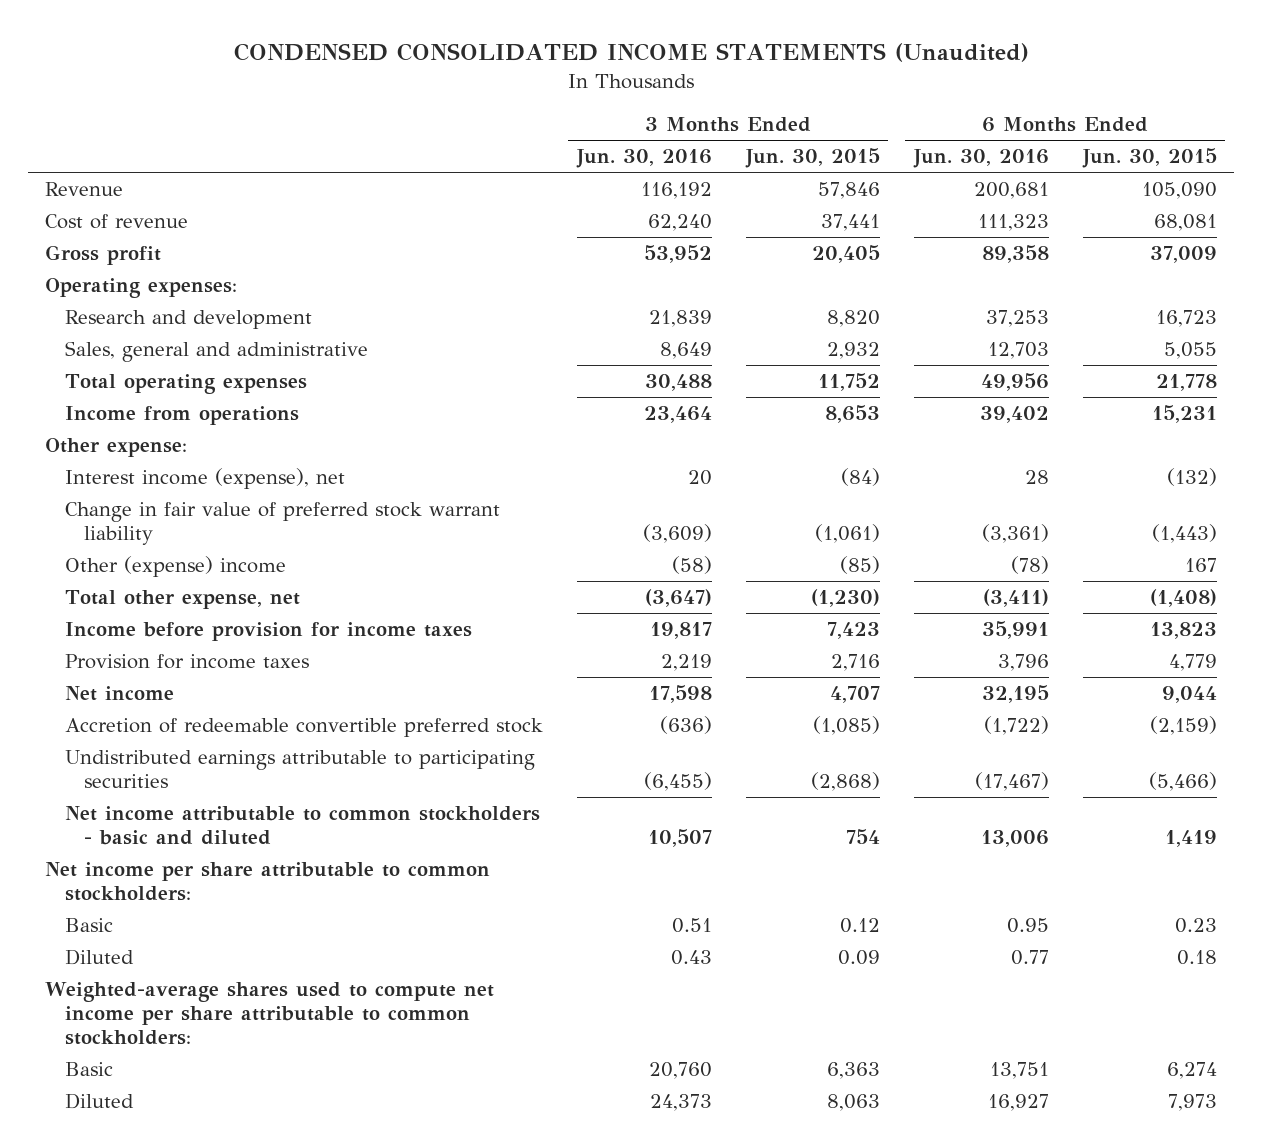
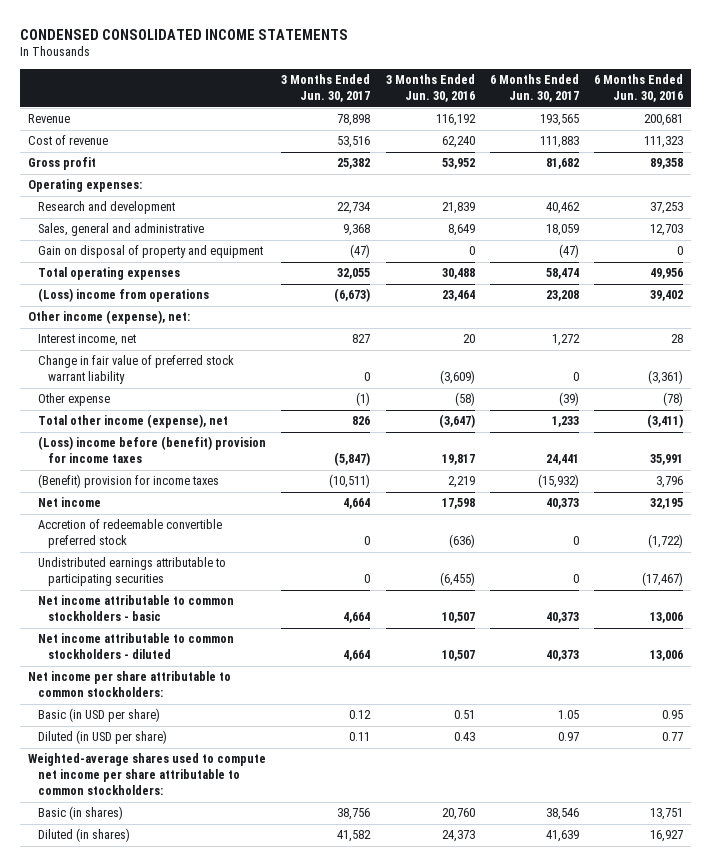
[233,43,1029,63] CONDENSED CONSOLIDATED INCOME STATEMENTS (Unaudited) -> [20,28,349,40] CONDENSED CONSOLIDATED INCOME STATEMENTS
[744,148,880,169] Jun. 30, 2015 -> none
[1081,148,1217,169] Jun. 30, 2015 -> none
none -> [281,74,371,103] 3 Months Ended Jun. 30, 2017
none -> [489,74,579,103] 6 Months Ended Jun. 30, 2017
none -> [38,245,264,259] Gain on disposal of property and equipment
[64,406,299,426] Income from operations -> [38,288,210,303] (Loss) income from operations
[45,438,188,458] Other expense: -> [28,310,191,325] Other income (expense), net:
[64,468,345,490] Interest income (expense), net -> [38,334,137,347] Interest income, net
[64,556,286,578] Other (expense) income -> [38,393,111,407] Other expense
[64,590,300,610] Total other expense, net -> [38,414,229,429] Total other income (expense), net
[64,622,472,642] Income before provision for income taxes -> [38,436,267,464] (Loss) income before (benefit) provision for income taxes
[64,654,309,670] Provision for income taxes -> [38,474,220,489] (Benefit) provision for income taxes
[64,806,540,846] Net income attributable to common stockholders - basic and diluted -> [38,595,235,622] Net income attributable to common stockholders - basic
none -> [38,633,235,660] Net income attributable to common stockholders - diluted
[64,918,113,933] Basic -> [38,708,161,723] Basic (in USD per share)
[64,949,134,966] Diluted -> [38,730,168,745] Diluted (in USD per share)
[64,1062,113,1077] Basic -> [38,806,124,821] Basic (in shares)
[64,1093,134,1110] Diluted -> [38,828,131,843] Diluted (in shares)

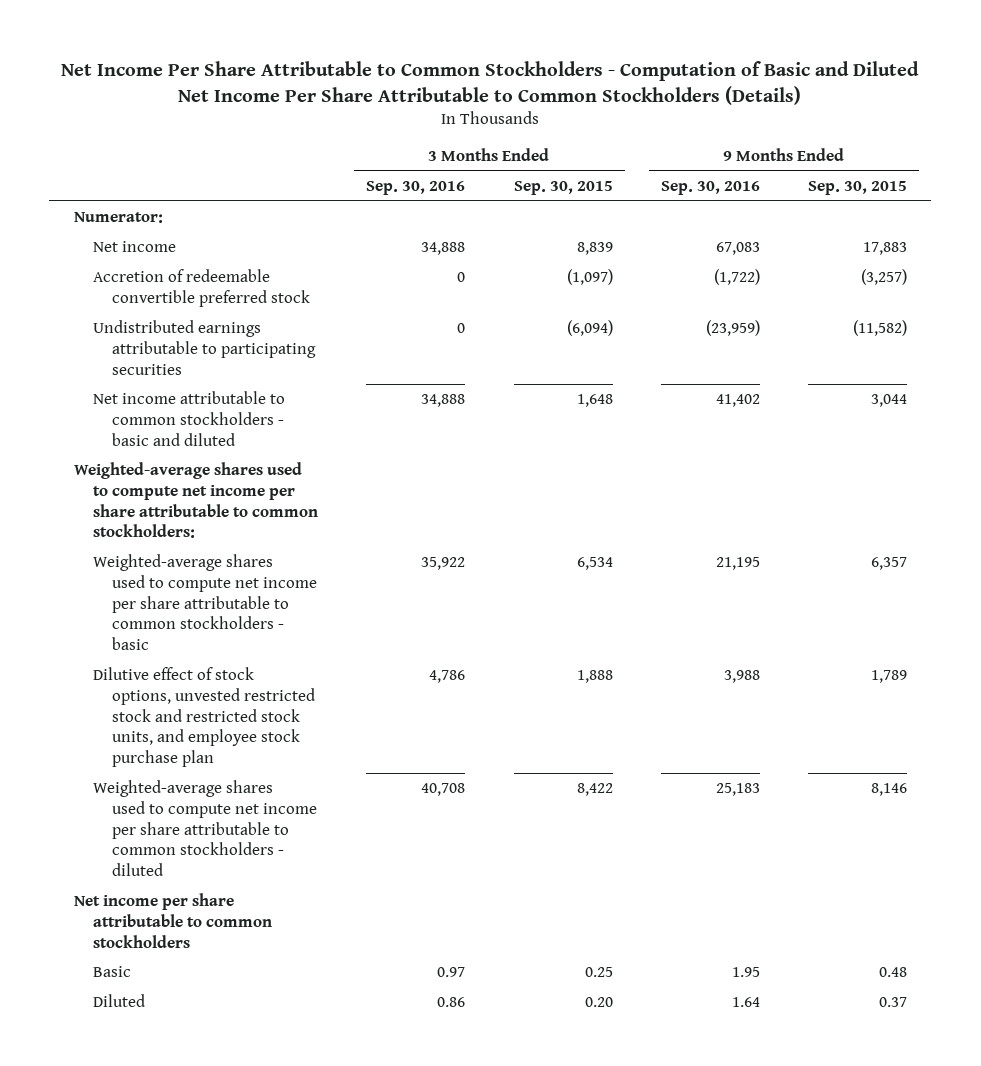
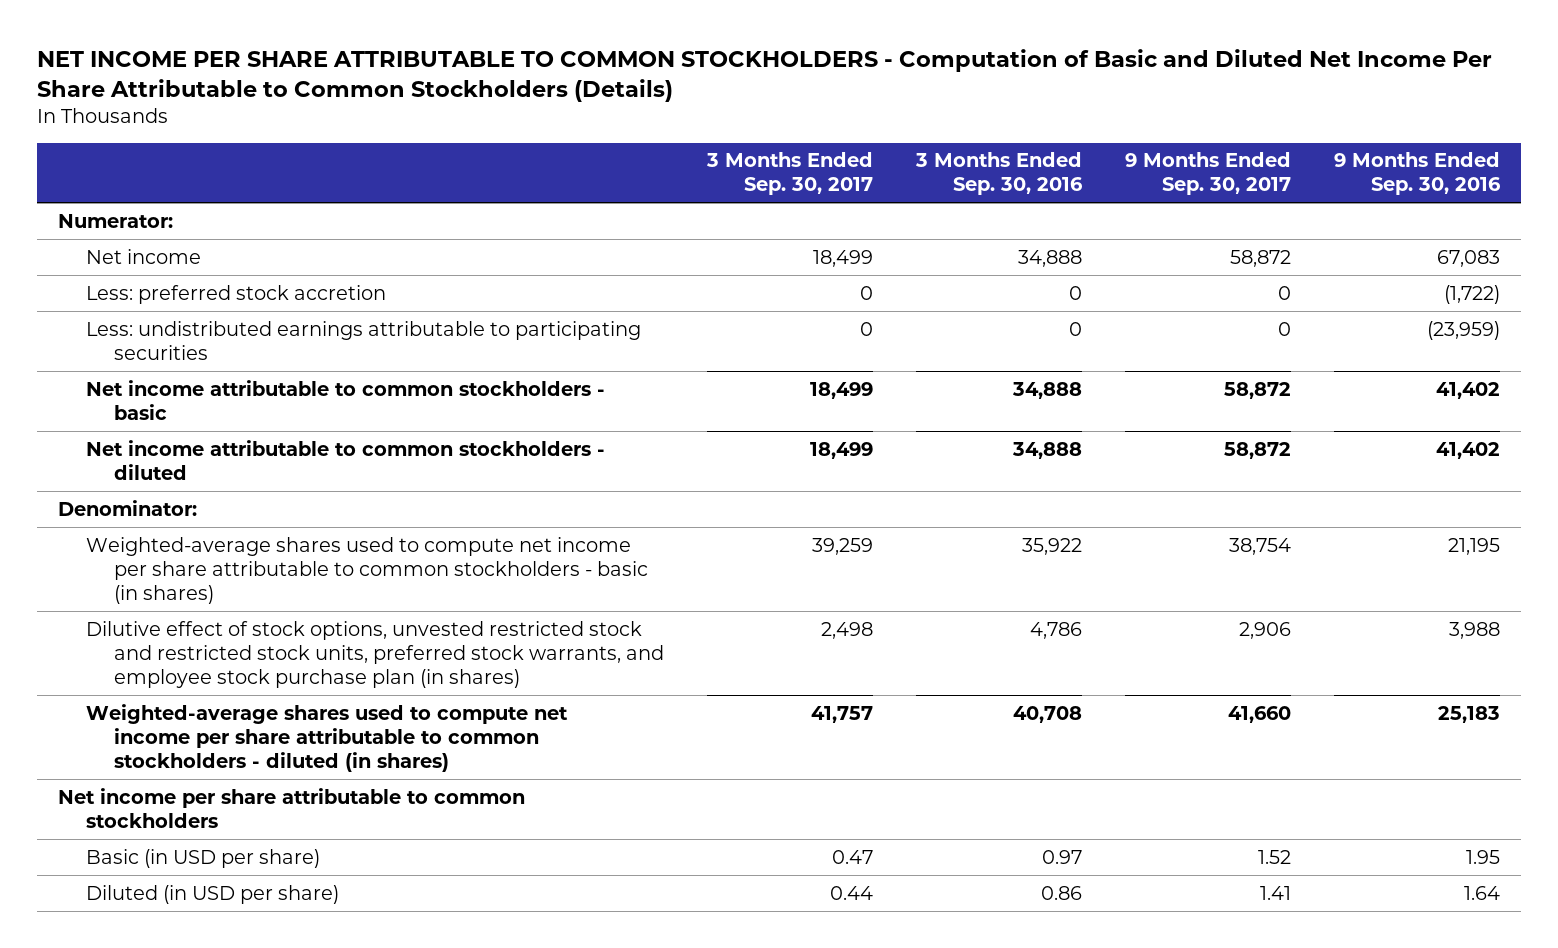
[61,60,920,105] Net Income Per Share Attributable to Common Stockholders - Computation of Basic and Diluted Net Income Per Share Attributable to Common Stockholders (Details) -> [36,48,1492,103] NET INCOME PER SHARE ATTRIBUTABLE TO COMMON STOCKHOLDERS - Computation of Basic and Diluted Net Income Per Share Attributable to Common Stockholders (Details)
[513,181,613,196] Sep. 30, 2015 -> none
[808,181,908,196] Sep. 30, 2015 -> none
none -> [705,152,873,196] 3 Months Ended Sep. 30, 2017
none -> [1124,152,1291,196] 9 Months Ended Sep. 30, 2017
[92,269,310,307] Accretion of redeemable convertible preferred stock -> [85,284,386,304] Less: preferred stock accretion
[92,320,316,375] Undistributed earnings attributable to participating securities -> [85,320,641,360] Less: undistributed earnings attributable to participating securities
[92,391,285,446] Net income attributable to common stockholders - basic and diluted -> [85,379,605,420] Net income attributable to common stockholders - basic
none -> [85,439,605,480] Net income attributable to common stockholders - diluted
[73,462,318,539] Weighted-average shares used to compute net income per share attributable to common stockholders: -> [58,499,198,516] Denominator:
[92,554,317,651] Weighted-average shares used to compute net income per share attributable to common stockholders - basic -> [85,536,648,604] Weighted-average shares used to compute net income per share attributable to common stockholders - basic (in shares)
[92,667,315,768] Dilutive effect of stock options, unvested restricted stock and restricted stock units, and employee stock purchase plan -> [85,620,664,688] Dilutive effect of stock options, unvested restricted stock and restricted stock units, preferred stock warrants, and employee stock purchase plan (in shares)
[92,780,317,877] Weighted-average shares used to compute net income per share attributable to common stockholders - diluted -> [85,703,568,772] Weighted-average shares used to compute net income per share attributable to common stockholders - diluted (in shares)
[92,966,131,978] Basic -> [85,848,320,868] Basic (in USD per share)
[92,994,145,1008] Diluted -> [85,884,339,904] Diluted (in USD per share)

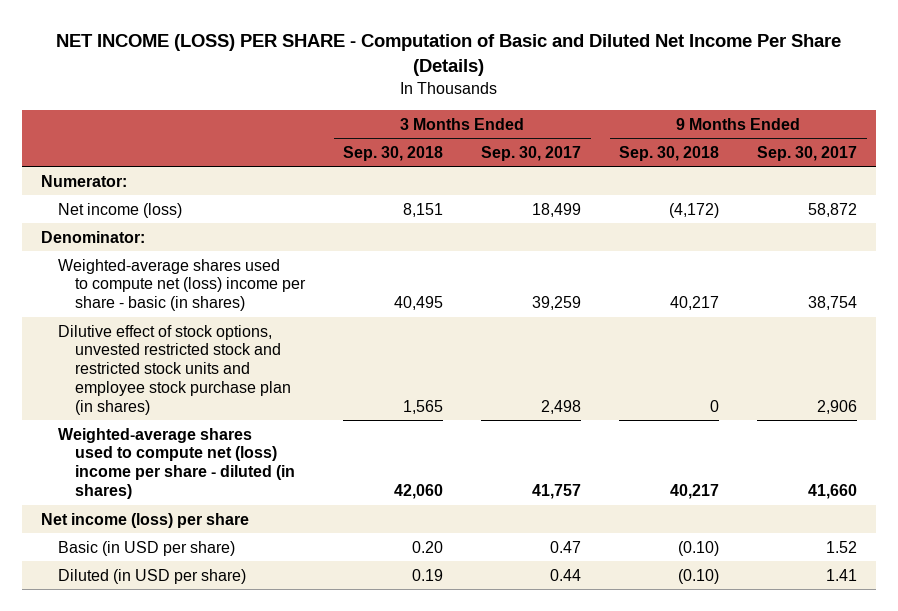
[36,48,1492,103] NET INCOME PER SHARE ATTRIBUTABLE TO COMMON STOCKHOLDERS - Computation of Basic and Diluted Net Income Per Share Attributable to Common Stockholders (Details) -> [55,33,841,77] NET INCOME (LOSS) PER SHARE - Computation of Basic and Diluted Net Income Per Share (Details)
[914,152,1083,196] 3 Months Ended Sep. 30, 2016 -> none
[1333,152,1501,196] 9 Months Ended Sep. 30, 2016 -> none
none -> [343,145,444,161] Sep. 30, 2018
none -> [619,145,720,161] Sep. 30, 2018
[85,284,386,304] Less: preferred stock accretion -> none
[85,320,641,360] Less: undistributed earnings attributable to participating securities -> none
[85,379,605,420] Net income attributable to common stockholders - basic -> none
[85,439,605,480] Net income attributable to common stockholders - diluted -> none
[85,248,201,264] Net income -> [57,202,182,218] Net income (loss)
[85,536,648,604] Weighted-average shares used to compute net income per share attributable to common stockholders - basic (in shares) -> [57,258,307,312] Weighted-average shares used to compute net (loss) income per share - basic (in shares)
[85,620,664,688] Dilutive effect of stock options, unvested restricted stock and restricted stock units, preferred stock warrants, and employee stock purchase plan (in shares) -> [57,324,292,416] Dilutive effect of stock options, unvested restricted stock and restricted stock units and employee stock purchase plan (in shares)
[85,703,568,772] Weighted-average shares used to compute net income per share attributable to common stockholders - diluted (in shares) -> [57,427,296,500] Weighted-average shares used to compute net (loss) income per share - diluted (in shares)
[58,787,526,828] Net income per share attributable to common stockholders -> [40,512,249,528] Net income (loss) per share

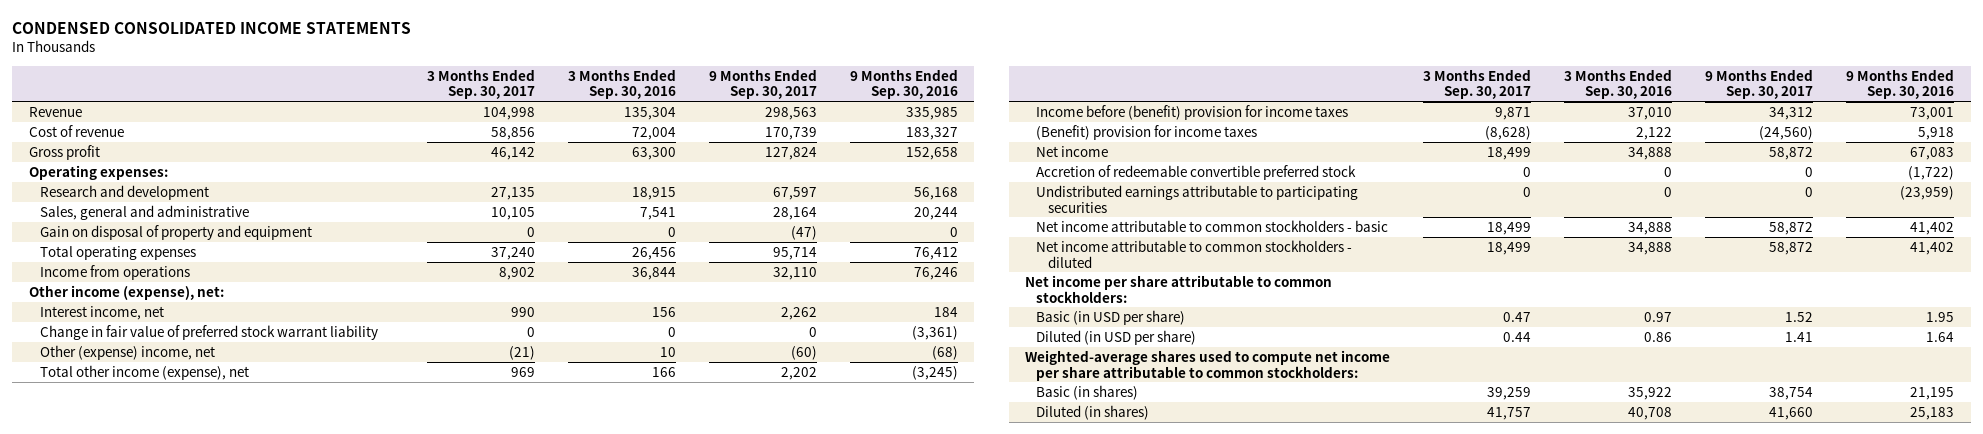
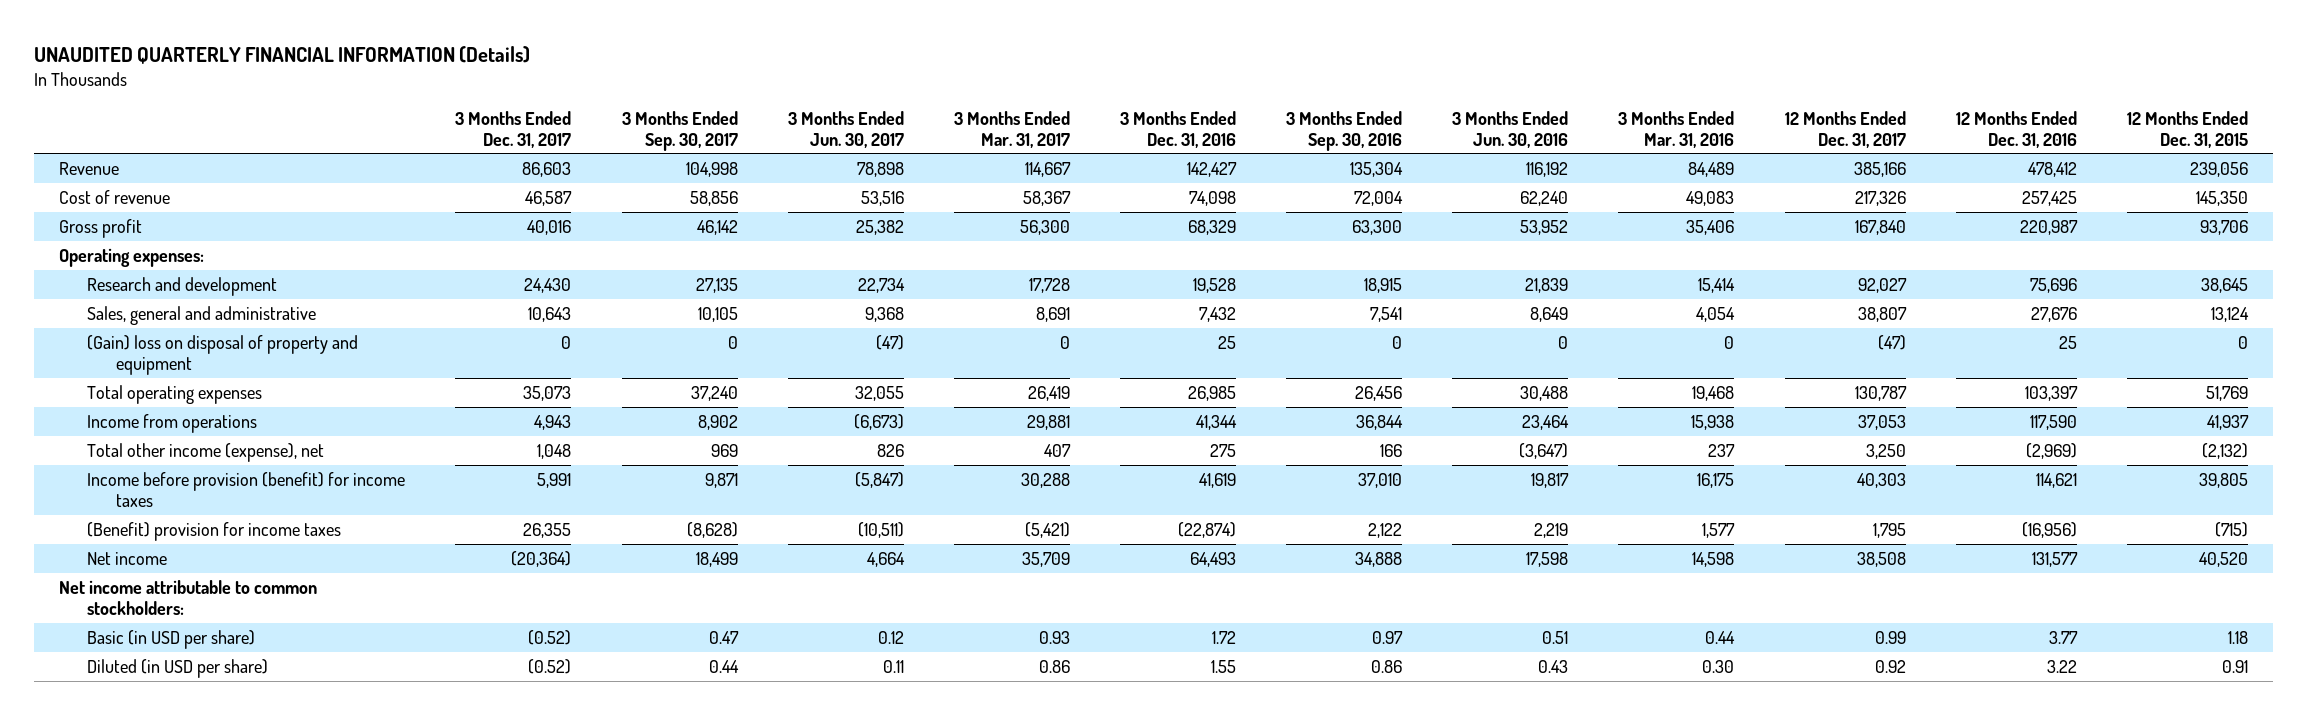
[12,21,412,34] CONDENSED CONSOLIDATED INCOME STATEMENTS -> [33,45,530,64] UNAUDITED QUARTERLY FINANCIAL INFORMATION (Details)
[708,68,817,100] 9 Months Ended Sep. 30, 2017 -> none
[849,68,958,100] 9 Months Ended Sep. 30, 2016 -> none
none -> [455,110,572,148] 3 Months Ended Dec. 31, 2017
none -> [787,110,904,148] 3 Months Ended Jun. 30, 2017
none -> [953,110,1070,148] 3 Months Ended Mar. 31, 2017
none -> [1120,110,1237,148] 3 Months Ended Dec. 31, 2016
none -> [1452,110,1569,148] 3 Months Ended Jun. 30, 2016
none -> [1618,110,1735,148] 3 Months Ended Mar. 31, 2016
none -> [1784,110,1906,148] 12 Months Ended Dec. 31, 2017
none -> [1955,110,2077,148] 12 Months Ended Dec. 31, 2016
none -> [2126,110,2248,148] 12 Months Ended Dec. 31, 2015
[40,224,313,240] Gain on disposal of property and equipment -> [87,334,359,375] (Gain) loss on disposal of property and equipment
[28,284,224,300] Other income (expense), net: -> none
[40,305,165,320] Interest income, net -> none
[40,324,379,340] Change in fair value of preferred stock warrant liability -> none
[40,344,216,360] Other (expense) income, net -> none
[1036,104,1349,120] Income before (benefit) provision for income taxes -> [87,471,406,507] Income before provision (benefit) for income taxes
[1036,164,1357,180] Accretion of redeemable convertible preferred stock -> none
[1036,184,1359,213] Undistributed earnings attributable to participating securities -> none
[1036,219,1389,232] Net income attributable to common stockholders - basic -> none
[1036,239,1353,268] Net income attributable to common stockholders - diluted -> none
[1025,274,1333,303] Net income per share attributable to common stockholders: -> [58,579,317,615] Net income attributable to common stockholders:
[1025,349,1391,381] Weighted-average shares used to compute net income per share attributable to common stockholders: -> none
[1036,384,1139,400] Basic (in shares) -> none
[1036,404,1150,420] Diluted (in shares) -> none

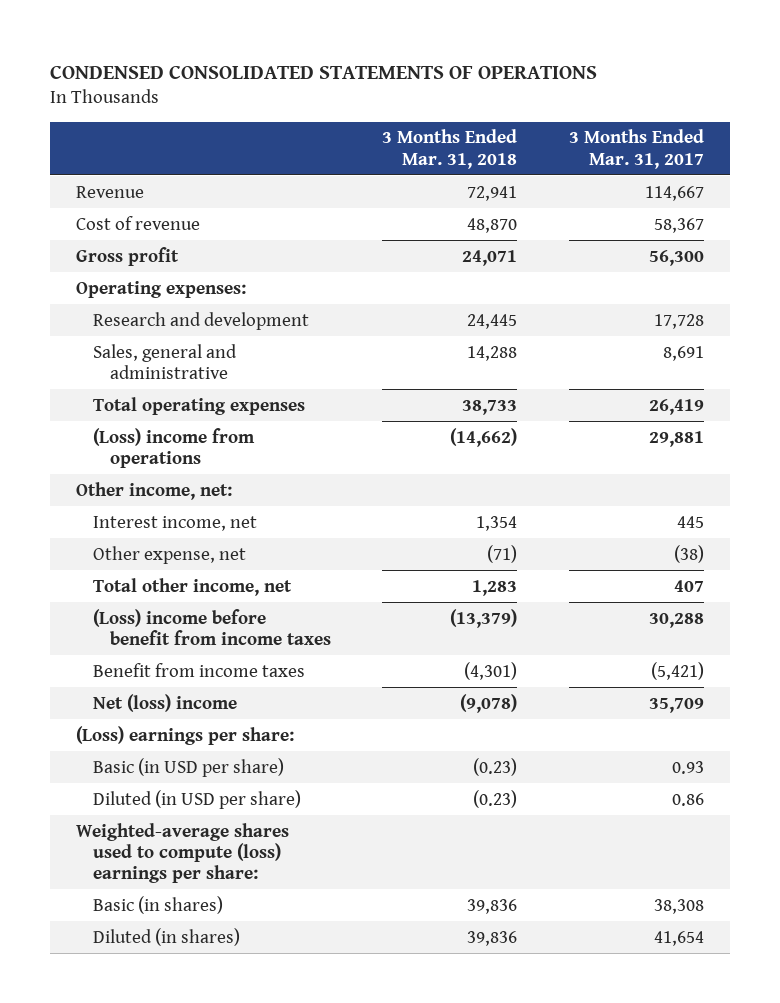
[33,45,530,64] UNAUDITED QUARTERLY FINANCIAL INFORMATION (Details) -> [50,65,598,79] CONDENSED CONSOLIDATED STATEMENTS OF OPERATIONS
[455,110,572,148] 3 Months Ended Dec. 31, 2017 -> none
[621,110,738,151] 3 Months Ended Sep. 30, 2017 -> none
[787,110,904,148] 3 Months Ended Jun. 30, 2017 -> none
[1120,110,1237,148] 3 Months Ended Dec. 31, 2016 -> none
[1286,110,1403,151] 3 Months Ended Sep. 30, 2016 -> none
[1452,110,1569,148] 3 Months Ended Jun. 30, 2016 -> none
[1618,110,1735,148] 3 Months Ended Mar. 31, 2016 -> none
[1784,110,1906,148] 12 Months Ended Dec. 31, 2017 -> none
[1955,110,2077,148] 12 Months Ended Dec. 31, 2016 -> none
[2126,110,2248,148] 12 Months Ended Dec. 31, 2015 -> none
none -> [382,129,518,169] 3 Months Ended Mar. 31, 2018
[87,334,359,375] (Gain) loss on disposal of property and equipment -> none
[87,413,258,433] Income from operations -> [92,427,255,468] (Loss) income from operations
none -> [75,481,232,500] Other income, net:
none -> [92,515,257,531] Interest income, net
none -> [92,545,246,564] Other expense, net
[87,442,325,462] Total other income (expense), net -> [92,577,292,596] Total other income, net
[87,471,406,507] Income before provision (benefit) for income taxes -> [92,608,331,645] (Loss) income before benefit from income taxes
[87,521,342,541] (Benefit) provision for income taxes -> [92,662,305,677] Benefit from income taxes
[87,551,168,565] Net income -> [92,693,237,712] Net (loss) income
[58,579,317,615] Net income attributable to common stockholders: -> [75,725,294,745] (Loss) earnings per share:
none -> [75,822,289,884] Weighted-average shares used to compute (loss) earnings per share:
none -> [92,895,223,914] Basic (in shares)
none -> [92,927,240,946] Diluted (in shares)

